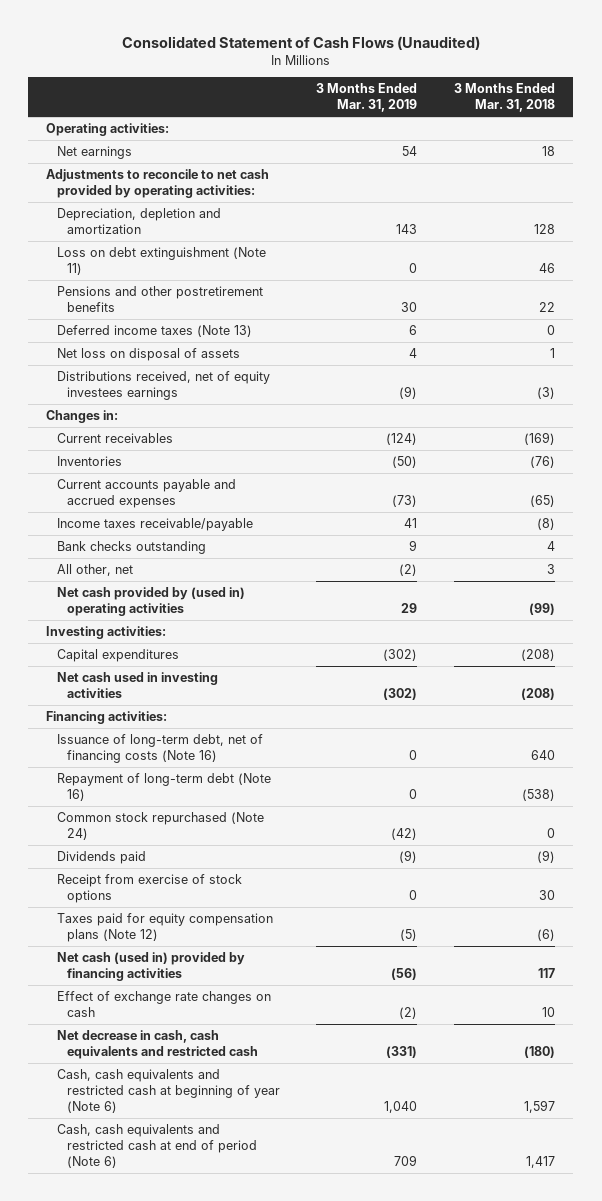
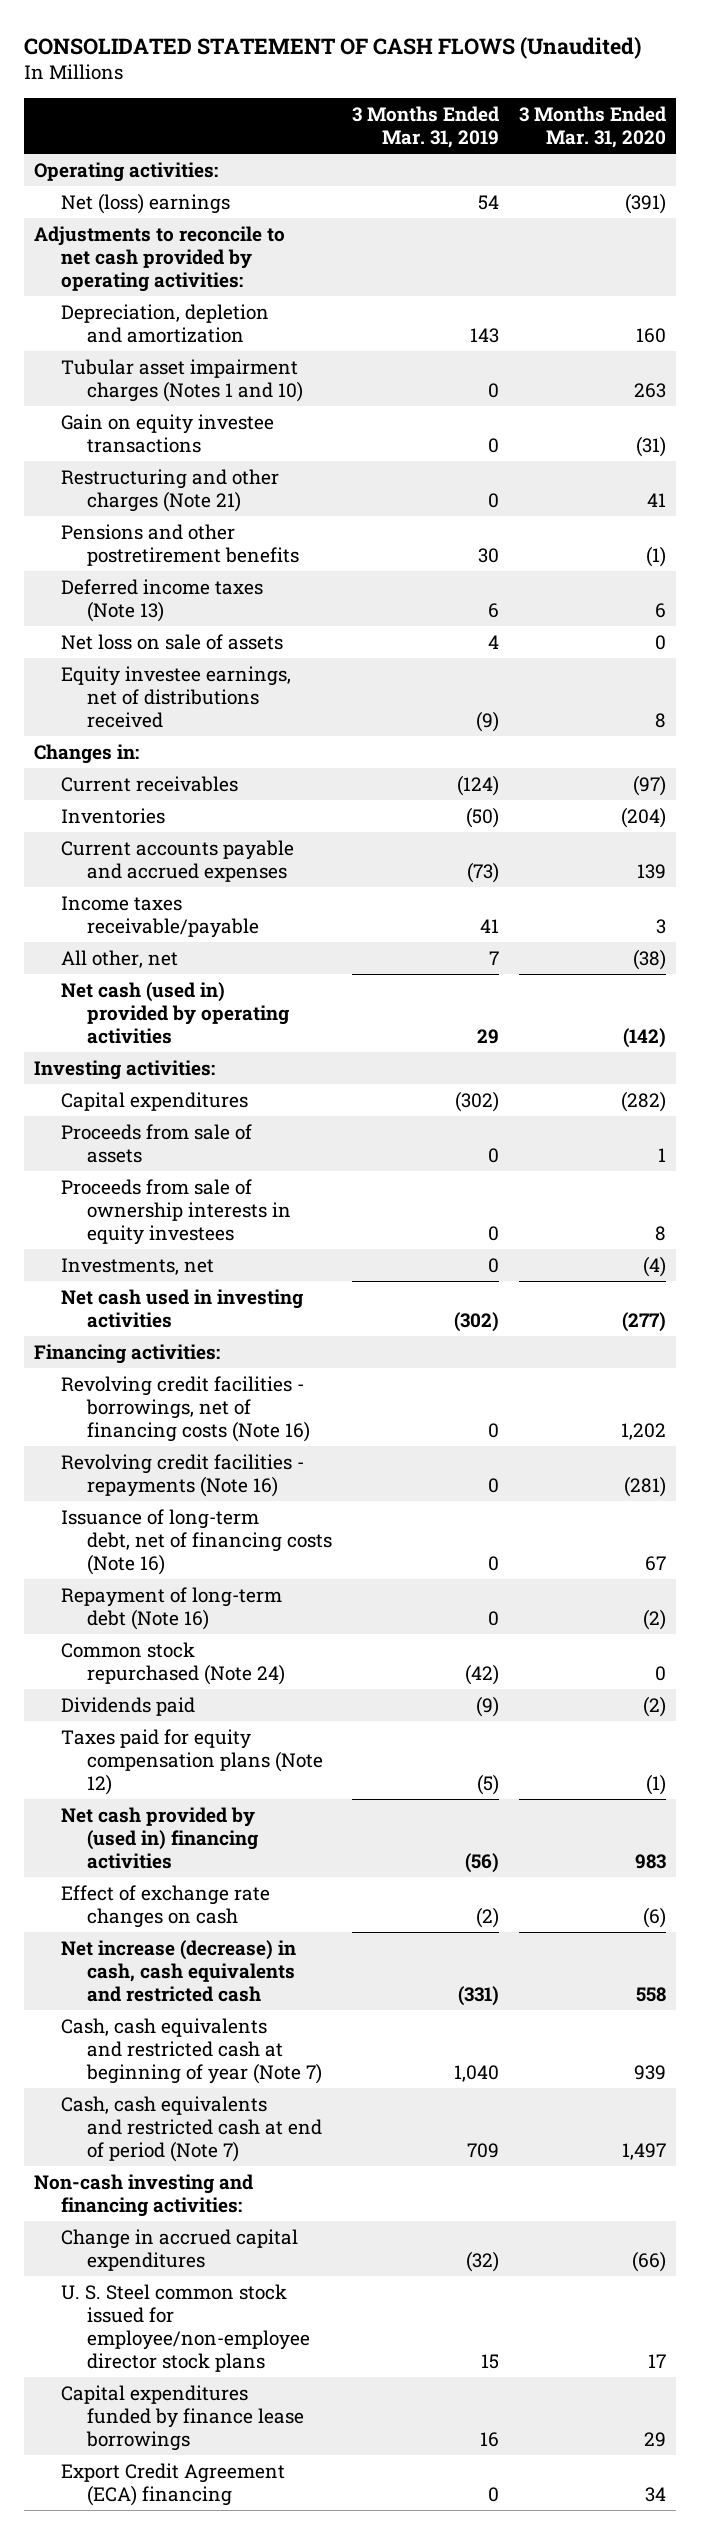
[121,35,480,50] Consolidated Statement of Cash Flows (Unaudited) -> [24,36,642,59] CONSOLIDATED STATEMENT OF CASH FLOWS (Unaudited)
[454,83,556,113] 3 Months Ended Mar. 31, 2018 -> none
none -> [519,105,667,148] 3 Months Ended Mar. 31, 2020
[56,146,132,160] Net earnings -> [60,192,230,214] Net (loss) earnings
[56,247,266,276] Loss on debt extinguishment (Note 11) -> none
none -> [60,358,304,402] Tubular asset impairment charges (Notes 1 and 10)
none -> [60,413,274,453] Gain on equity investee transactions
none -> [60,468,279,512] Restructuring and other charges (Note 21)
[56,348,240,362] Net loss on disposal of assets -> [60,633,283,650] Net loss on sale of assets
[56,371,270,401] Distributions received, net of equity investees earnings -> [60,665,291,728] Equity investee earnings, net of distributions received
[56,541,206,555] Bank checks outstanding -> none
[399,564,418,577] (2) -> [489,950,500,965] 7
[56,587,245,617] Net cash provided by (used in) operating activities -> [60,981,290,1044] Net cash (used in) provided by operating activities
none -> [60,1123,252,1163] Proceeds from sale of assets
none -> [60,1178,292,1245] Proceeds from sale of ownership interests in equity investees
none -> [60,1257,214,1275] Investments, net
none -> [60,1375,311,1442] Revolving credit facilities - borrowings, net of financing costs (Note 16)
none -> [60,1453,304,1497] Revolving credit facilities - repayments (Note 16)
[56,874,242,904] Receipt from exercise of stock options -> none
[56,952,245,982] Net cash (used in) provided by financing activities -> [60,1806,259,1869] Net cash provided by (used in) financing activities
[56,1030,258,1060] Net decrease in cash, cash equivalents and restricted cash -> [60,1939,296,2002] Net increase (decrease) in cash, cash equivalents and restricted cash
[56,1069,280,1114] Cash, cash equivalents and restricted cash at beginning of year (Note 6) -> [60,2017,323,2084] Cash, cash equivalents and restricted cash at beginning of year (Note 7)
[56,1124,257,1169] Cash, cash equivalents and restricted cash at end of period (Note 6) -> [60,2095,323,2162] Cash, cash equivalents and restricted cash at end of period (Note 7)
none -> [34,2173,254,2217] Non-cash investing and financing activities:
none -> [60,2228,298,2271] Change in accrued capital expenditures
none -> [60,2283,311,2372] U. S. Steel common stock issued for employee/non-employee director stock plans
none -> [60,2384,305,2451] Capital expenditures funded by finance lease borrowings
none -> [60,2462,285,2506] Export Credit Agreement (ECA) financing

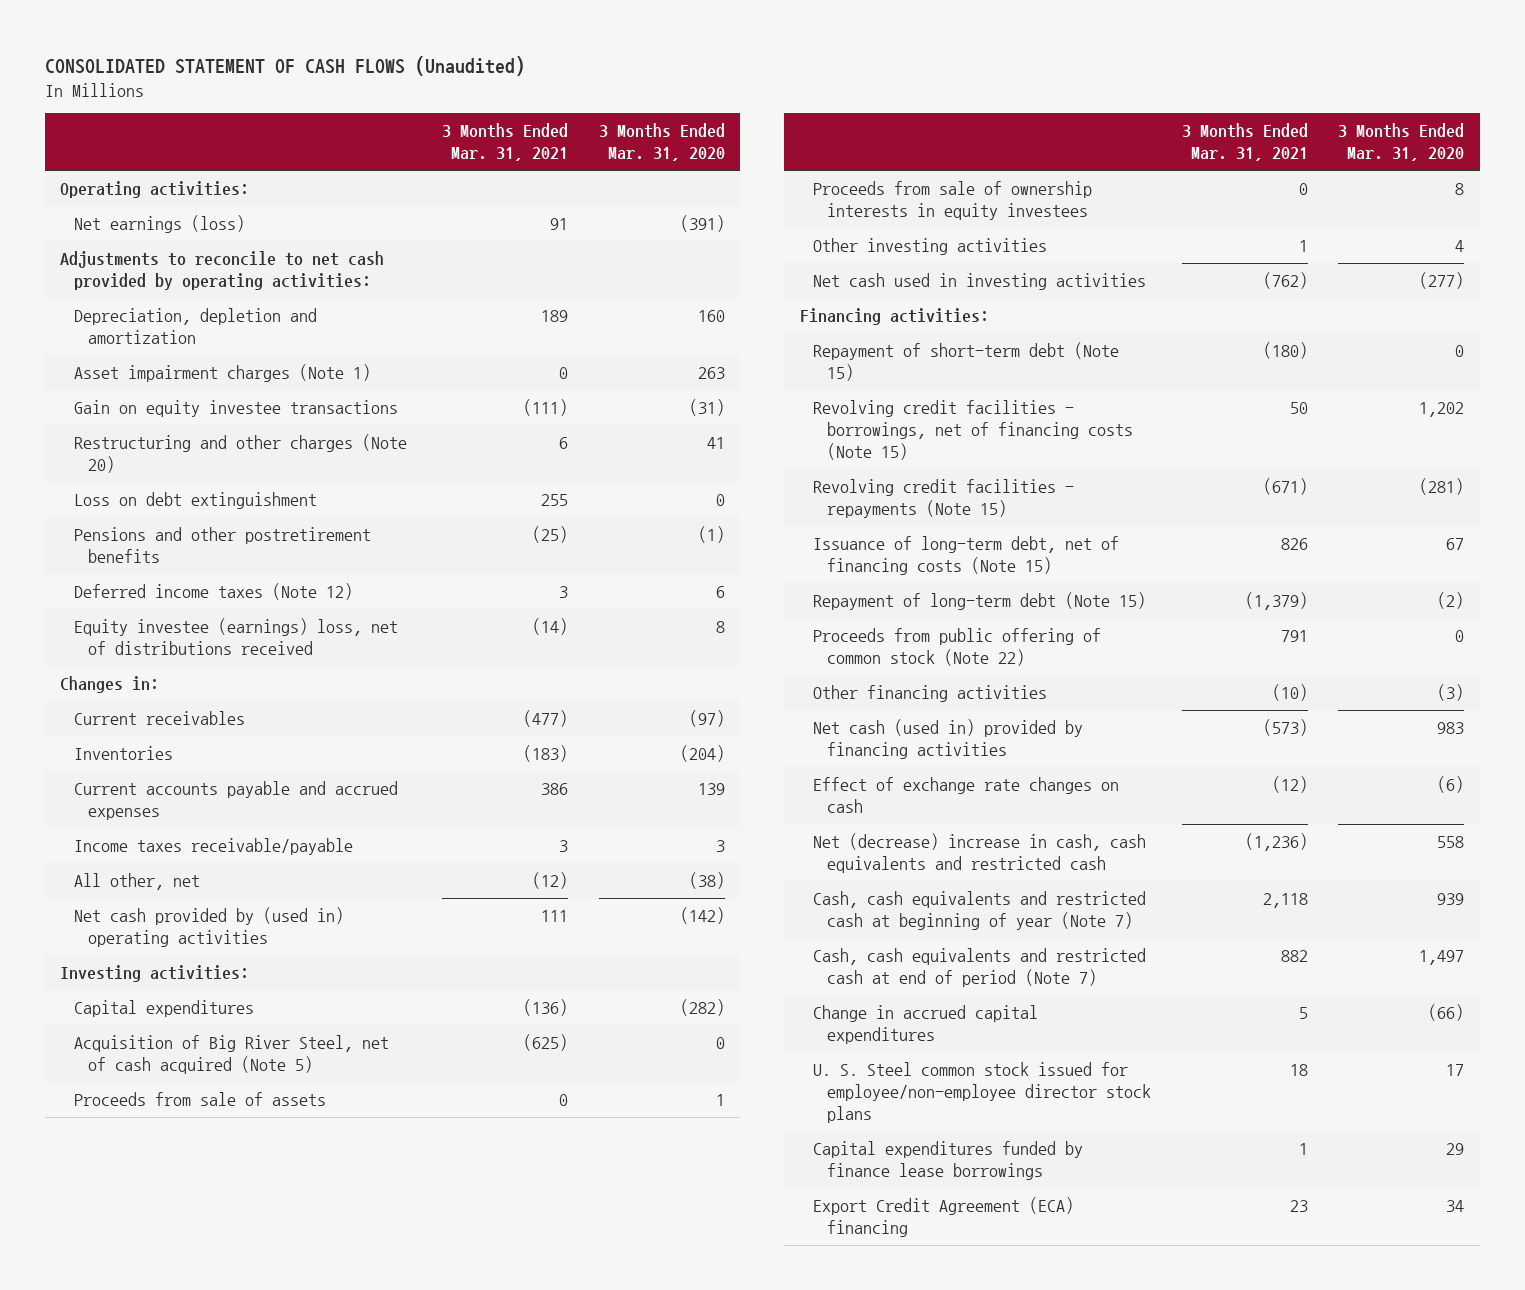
[352,105,500,148] 3 Months Ended Mar. 31, 2019 -> none
none -> [442,123,569,162] 3 Months Ended Mar. 31, 2021
[60,192,230,214] Net (loss) earnings -> [73,215,245,234] Net earnings (loss)
[60,358,304,402] Tubular asset impairment charges (Notes 1 and 10) -> [73,364,371,383] Asset impairment charges (Note 1)
[60,468,279,512] Restructuring and other charges (Note 21) -> [73,434,407,474] Restructuring and other charges (Note 20)
none -> [73,492,317,510] Loss on debt extinguishment
[60,633,283,650] Net loss on sale of assets -> none
[60,578,263,622] Deferred income taxes (Note 13) -> [73,583,353,601] Deferred income taxes (Note 12)
[60,665,291,728] Equity investee earnings, net of distributions received -> [73,618,398,656] Equity investee (earnings) loss, net of distributions received
[60,981,290,1044] Net cash (used in) provided by operating activities -> [73,907,344,948] Net cash provided by (used in) operating activities
none -> [73,1035,389,1075] Acquisition of Big River Steel, net of cash acquired (Note 5)
[60,1257,214,1275] Investments, net -> none
none -> [813,238,1048,256] Other investing activities
[60,1641,286,1685] Common stock repurchased (Note 24) -> none
[60,1696,195,1716] Dividends paid -> none
[60,1728,324,1795] Taxes paid for equity compensation plans (Note 12) -> none
none -> [813,342,1120,382] Repayment of short-term debt (Note 15)
[60,1375,311,1442] Revolving credit facilities - borrowings, net of financing costs (Note 16) -> [813,400,1134,460] Revolving credit facilities - borrowings, net of financing costs (Note 15)
[60,1453,304,1497] Revolving credit facilities - repayments (Note 16) -> [813,479,1075,519] Revolving credit facilities - repayments (Note 15)
[60,1508,333,1575] Issuance of long-term debt, net of financing costs (Note 16) -> [813,536,1120,576] Issuance of long-term debt, net of financing costs (Note 15)
[60,1586,282,1630] Repayment of long-term debt (Note 16) -> [813,592,1147,611] Repayment of long-term debt (Note 15)
none -> [813,628,1102,667] Proceeds from public offering of common stock (Note 22)
none -> [813,685,1048,703] Other financing activities
[60,1806,259,1869] Net cash provided by (used in) financing activities -> [813,719,1084,760] Net cash (used in) provided by financing activities
[60,1939,296,2002] Net increase (decrease) in cash, cash equivalents and restricted cash -> [813,833,1147,874] Net (decrease) increase in cash, cash equivalents and restricted cash
[34,2173,254,2217] Non-cash investing and financing activities: -> none

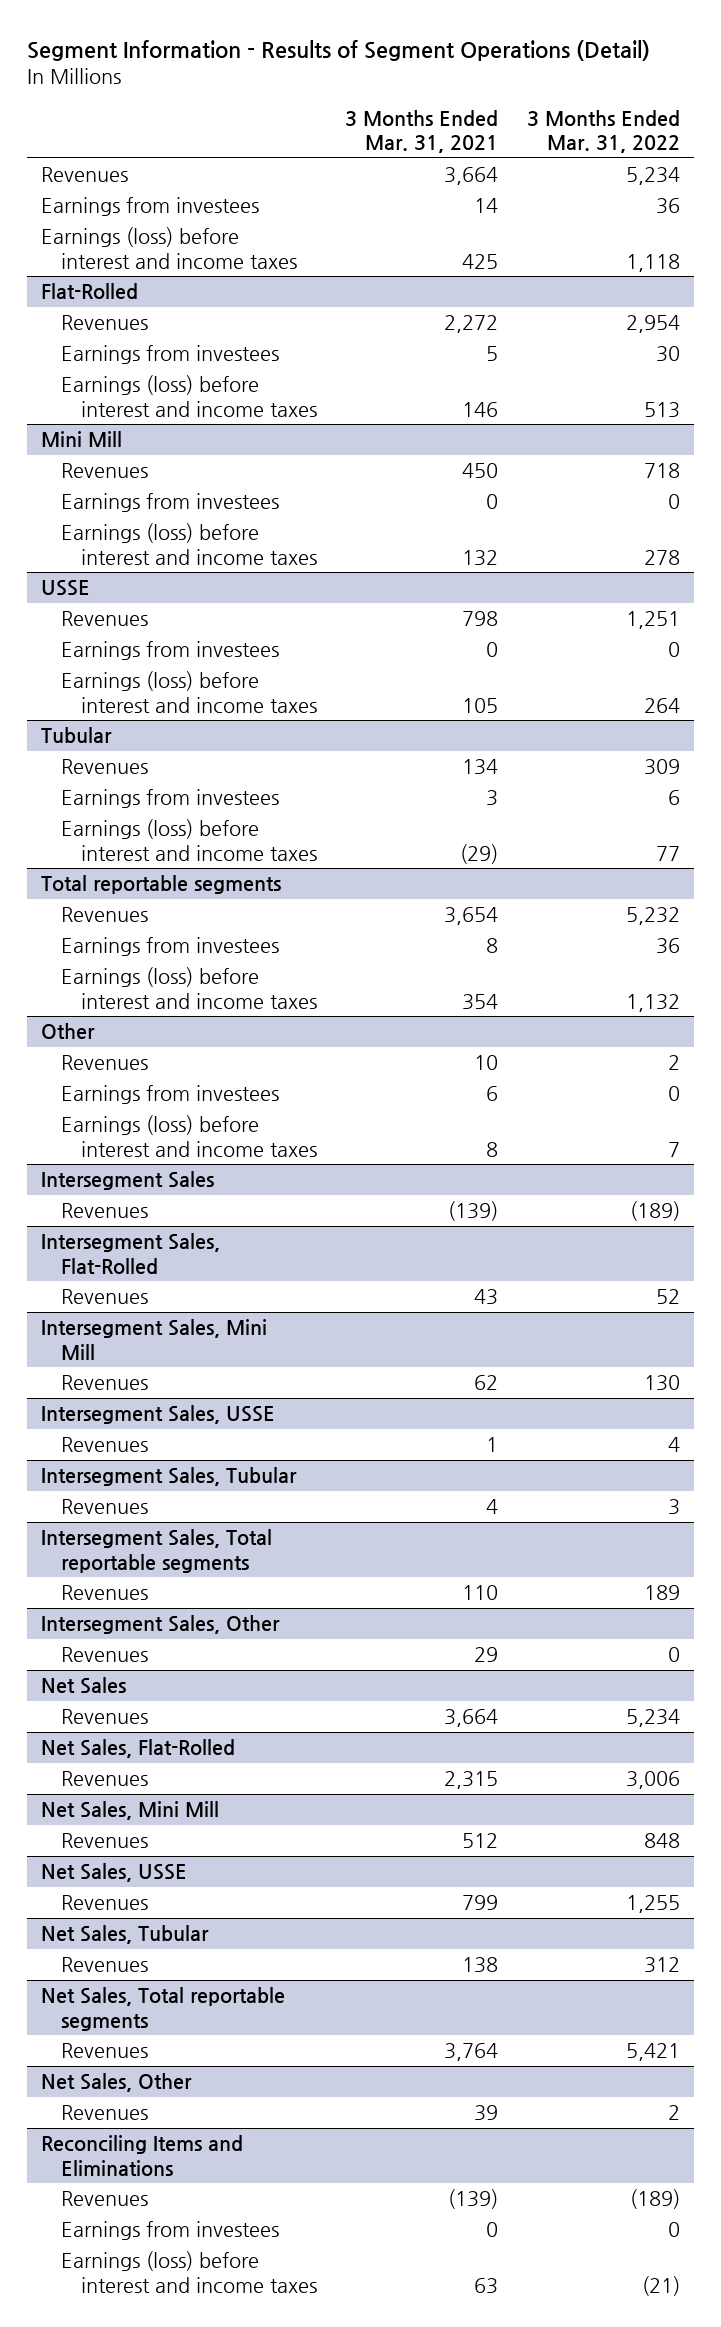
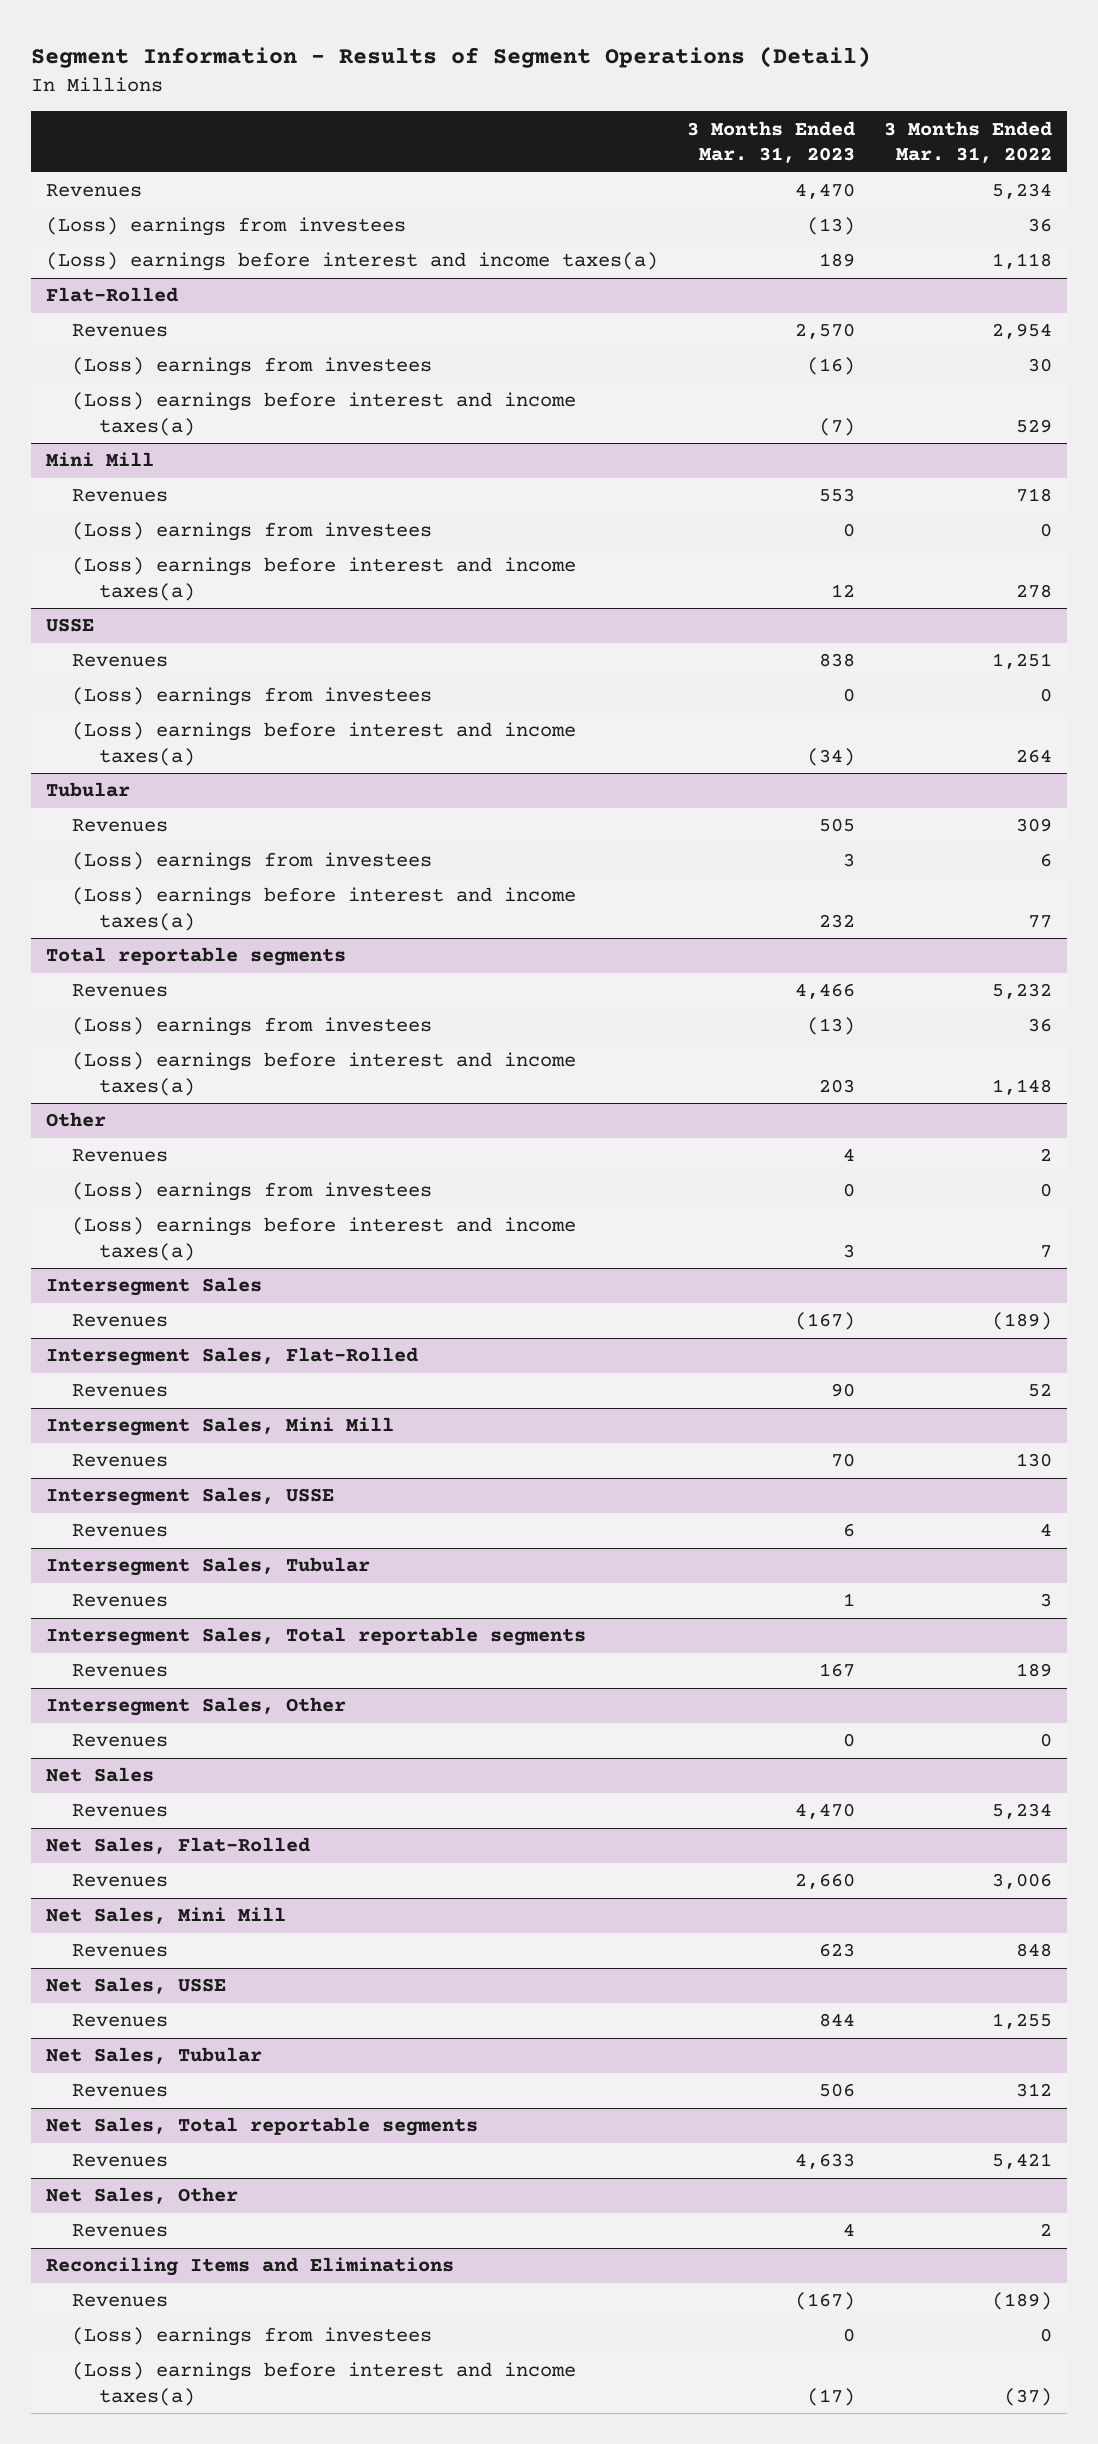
[345,109,499,154] 3 Months Ended Mar. 31, 2021 -> none
none -> [687,120,856,163] 3 Months Ended Mar. 31, 2023
[41,197,260,217] Earnings from investees -> [45,217,406,237] (Loss) earnings from investees
[41,227,298,269] Earnings (loss) before interest and income taxes -> [45,252,658,272] (Loss) earnings before interest and income taxes(a)
[61,345,280,365] Earnings from investees -> [72,357,433,377] (Loss) earnings from investees
[61,375,318,417] Earnings (loss) before interest and income taxes -> [72,392,577,436] (Loss) earnings before interest and income taxes(a)
[643,401,680,418] 513 -> [1016,418,1053,433] 529
[61,493,280,513] Earnings from investees -> [72,522,433,542] (Loss) earnings from investees
[61,523,318,565] Earnings (loss) before interest and income taxes -> [72,557,577,601] (Loss) earnings before interest and income taxes(a)
[61,641,280,661] Earnings from investees -> [72,687,433,707] (Loss) earnings from investees
[61,671,318,713] Earnings (loss) before interest and income taxes -> [72,722,577,766] (Loss) earnings before interest and income taxes(a)
[61,789,280,809] Earnings from investees -> [72,852,433,872] (Loss) earnings from investees
[61,819,318,861] Earnings (loss) before interest and income taxes -> [72,887,577,931] (Loss) earnings before interest and income taxes(a)
[61,937,280,957] Earnings from investees -> [72,1017,433,1037] (Loss) earnings from investees
[61,967,318,1009] Earnings (loss) before interest and income taxes -> [72,1052,577,1096] (Loss) earnings before interest and income taxes(a)
[625,993,680,1012] 1,132 -> [992,1078,1053,1095] 1,148
[61,1085,280,1105] Earnings from investees -> [72,1182,433,1202] (Loss) earnings from investees
[61,1115,318,1157] Earnings (loss) before interest and income taxes -> [72,1217,577,1261] (Loss) earnings before interest and income taxes(a)
[61,2221,280,2241] Earnings from investees -> [72,2327,433,2347] (Loss) earnings from investees
[61,2251,318,2293] Earnings (loss) before interest and income taxes -> [72,2362,577,2406] (Loss) earnings before interest and income taxes(a)
[641,2275,680,2296] (21) -> [1004,2387,1053,2406] (37)

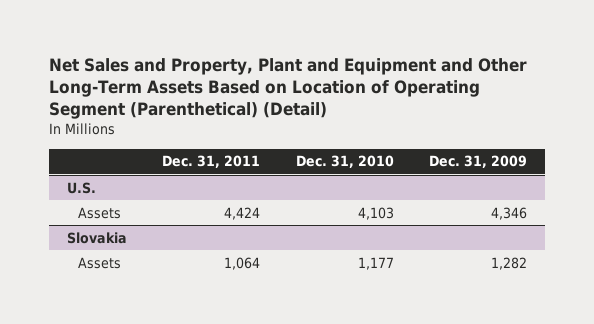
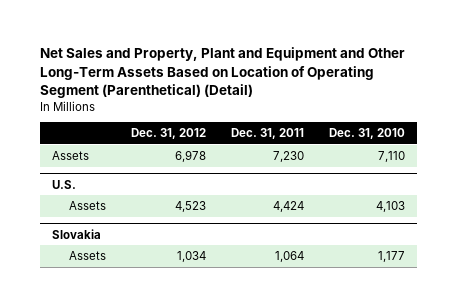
[429,155,528,169] Dec. 31, 2009 -> none
none -> [131,128,207,140] Dec. 31, 2012
none -> [52,151,90,161] Assets

